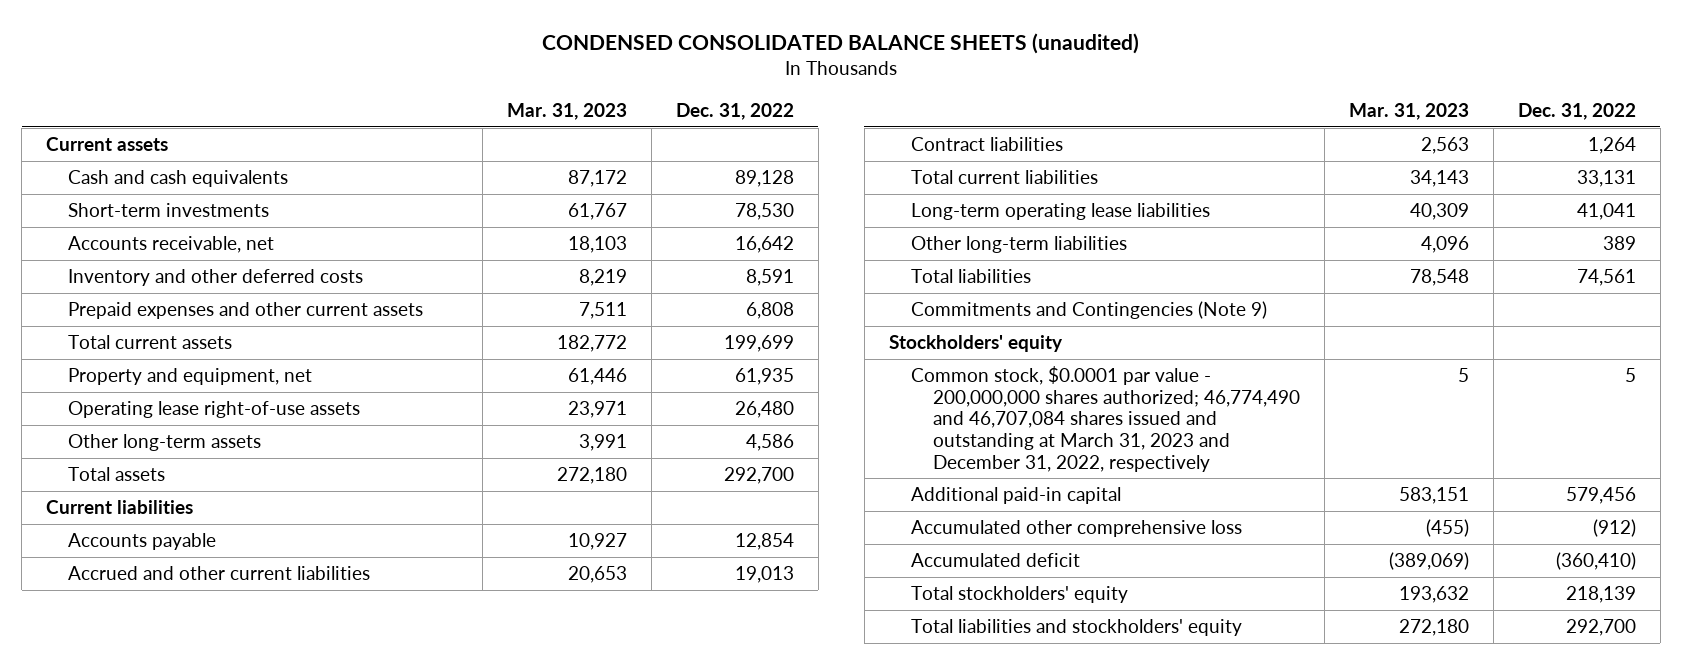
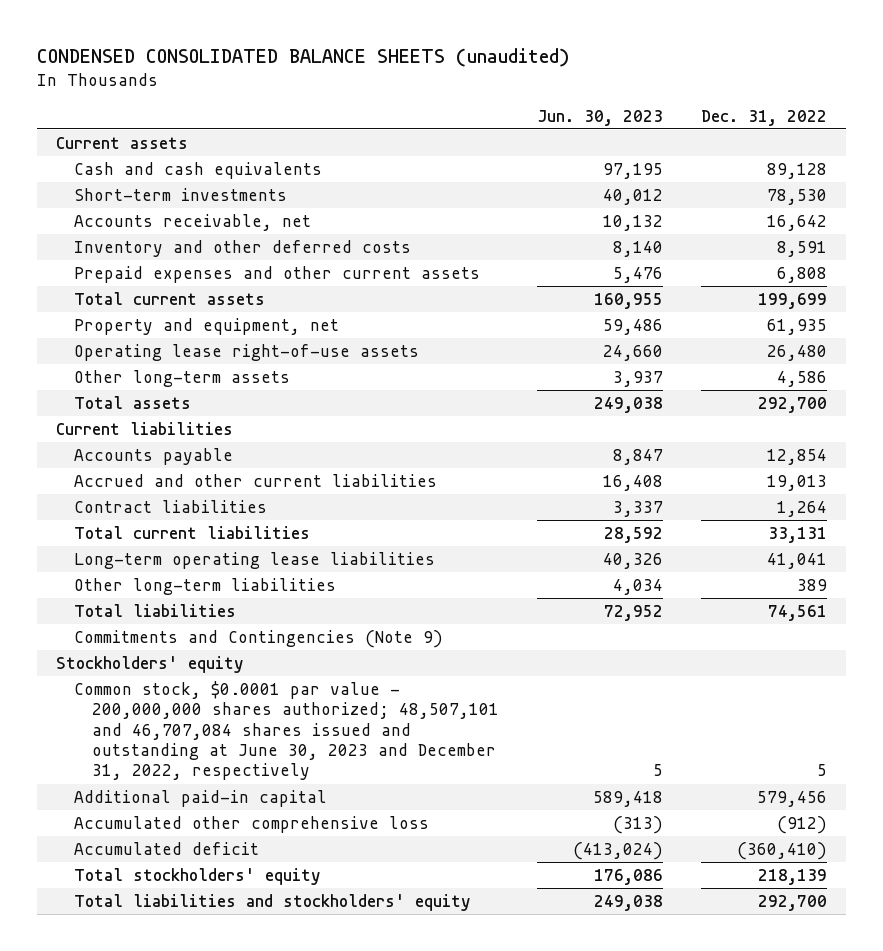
[506,102,627,120] Mar. 31, 2023 -> none
none -> [537,109,664,126] Jun. 30, 2023
[910,366,1300,472] Common stock, $0.0001 par value - 200,000,000 shares authorized; 46,774,490 and 46,707,084 shares issued and outstanding at March 31, 2023 and December 31, 2022, respectively -> [74,681,500,781] Common stock, $0.0001 par value - 200,000,000 shares authorized; 48,507,101 and 46,707,084 shares issued and outstanding at June 30, 2023 and December 31, 2022, respectively

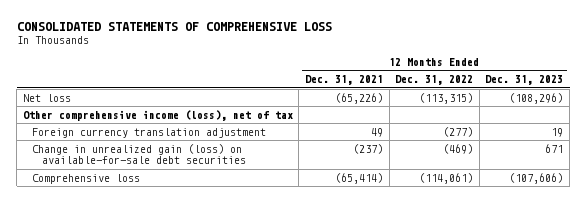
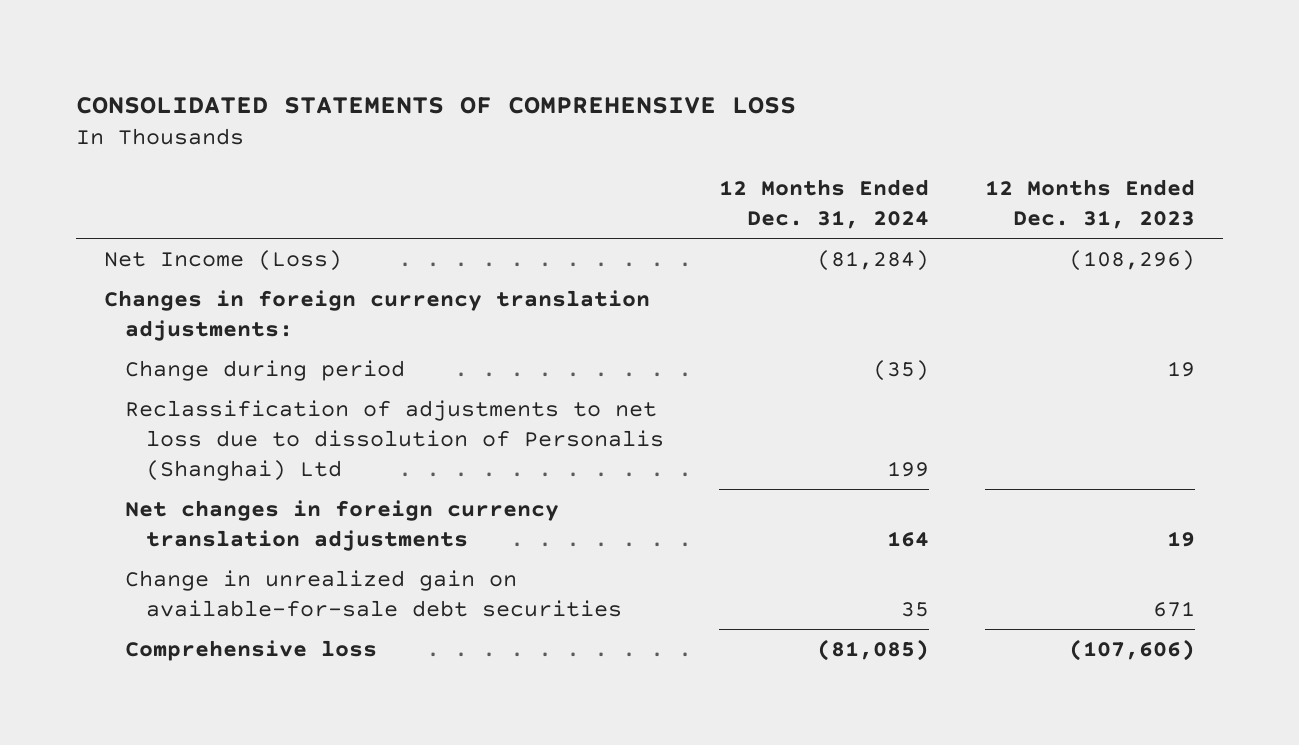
[305,75,384,86] Dec. 31, 2021 -> none
[395,75,474,86] Dec. 31, 2022 -> none
none -> [719,178,930,229] 12 Months Ended Dec. 31, 2024
[22,109,293,121] Other comprehensive income (loss), net of tax -> none
[22,93,71,102] Net loss -> [103,250,342,272] Net Income (Loss)
none -> [103,290,650,342] Changes in foreign currency translation adjustments:
none -> [124,360,405,382] Change during period
none -> [124,400,664,482] Reclassification of adjustments to net loss due to dissolution of Personalis (Shanghai) Ltd
[32,127,267,138] Foreign currency translation adjustment -> [124,500,559,552] Net changes in foreign currency translation adjustments
[32,143,246,165] Change in unrealized gain (loss) on available-for-sale debt securities -> [124,570,622,618] Change in unrealized gain on available-for-sale debt securities

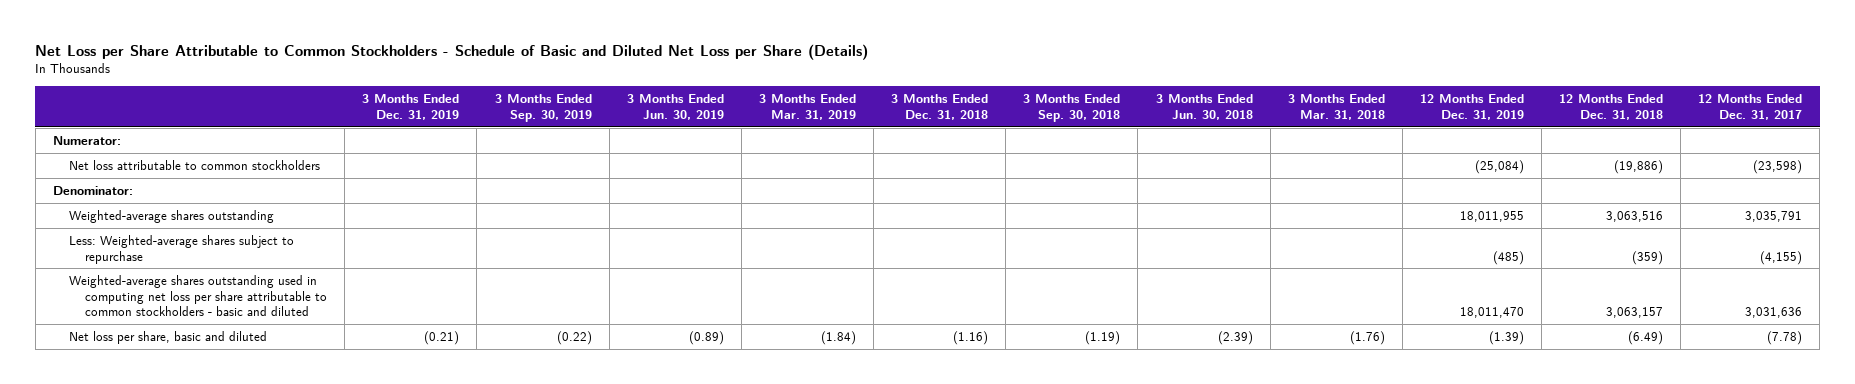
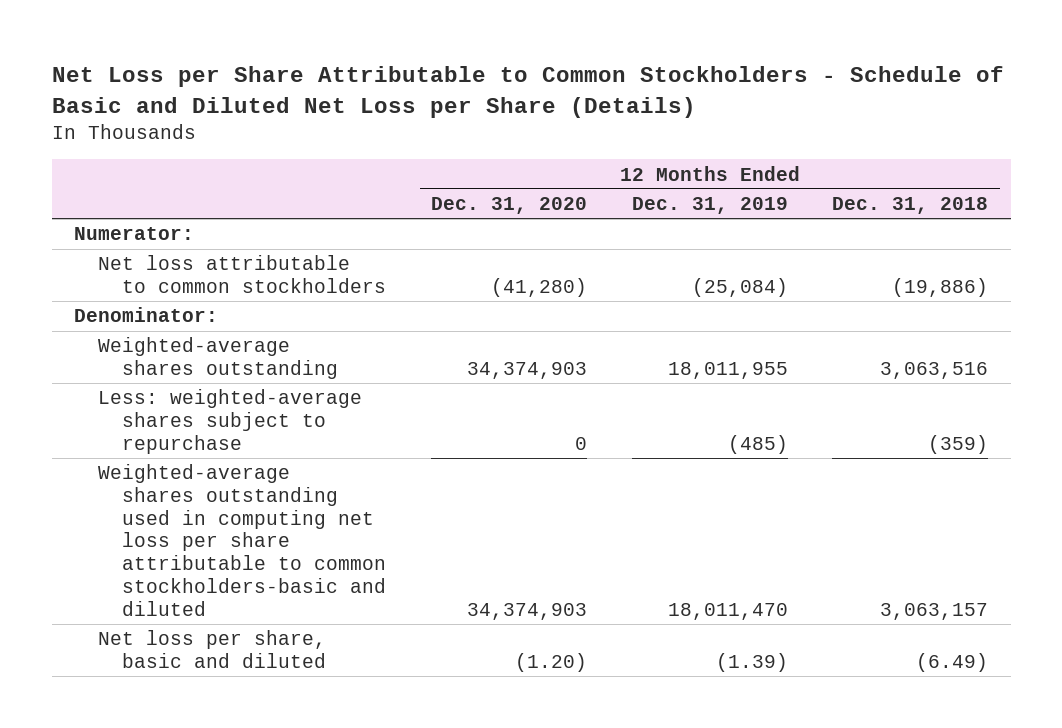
[362,94,460,121] 3 Months Ended Dec. 31, 2019 -> none
[494,94,592,123] 3 Months Ended Sep. 30, 2019 -> none
[626,94,724,121] 3 Months Ended Jun. 30, 2019 -> none
[758,94,856,121] 3 Months Ended Mar. 31, 2019 -> none
[891,94,989,121] 3 Months Ended Dec. 31, 2018 -> none
[1023,94,1121,123] 3 Months Ended Sep. 30, 2018 -> none
[1155,94,1253,121] 3 Months Ended Jun. 30, 2018 -> none
[1287,94,1385,121] 3 Months Ended Mar. 31, 2018 -> none
[1698,94,1803,121] 12 Months Ended Dec. 31, 2017 -> none
none -> [431,197,588,215] Dec. 31, 2020
[69,234,295,264] Less: Weighted-average shares subject to repurchase -> [98,389,363,454] Less: weighted-average shares subject to repurchase
[69,274,328,317] Weighted-average shares outstanding used in computing net loss per share attributable to common stockholders - basic and diluted -> [98,464,387,616] Weighted-average shares outstanding used in computing net loss per share attributable to common stockholders-basic and diluted

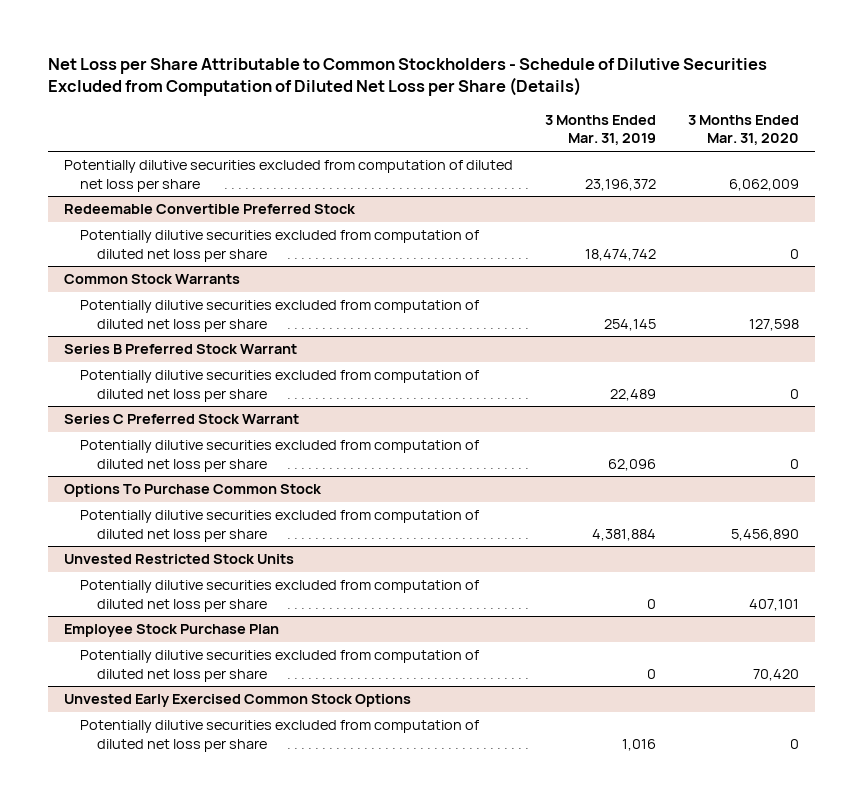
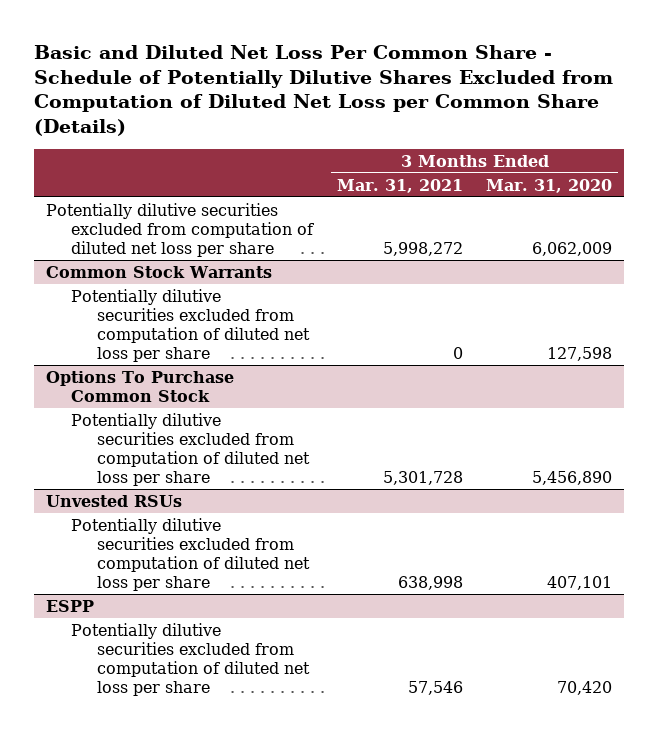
[47,57,767,97] Net Loss per Share Attributable to Common Stockholders - Schedule of Dilutive Securities Excluded from Computation of Diluted Net Loss per Share (Details) -> [33,44,613,137] Basic and Diluted Net Loss Per Common Share - Schedule of Potentially Dilutive Shares Excluded from Computation of Diluted Net Loss per Common Share (Details)
[544,114,656,146] 3 Months Ended Mar. 31, 2019 -> none
none -> [336,178,463,193] Mar. 31, 2021
[63,204,356,215] Redeemable Convertible Preferred Stock -> none
[80,230,480,262] Potentially dilutive securities excluded from computation of diluted net loss per share -> none
[63,344,297,355] Series B Preferred Stock Warrant -> none
[80,370,480,402] Potentially dilutive securities excluded from computation of diluted net loss per share -> none
[63,414,299,425] Series C Preferred Stock Warrant -> none
[80,440,480,472] Potentially dilutive securities excluded from computation of diluted net loss per share -> none
[63,554,294,565] Unvested Restricted Stock Units -> [45,494,182,507] Unvested RSUs
[63,624,279,638] Employee Stock Purchase Plan -> [45,599,94,612] ESPP
[63,694,411,708] Unvested Early Exercised Common Stock Options -> none
[80,720,480,752] Potentially dilutive securities excluded from computation of diluted net loss per share -> none

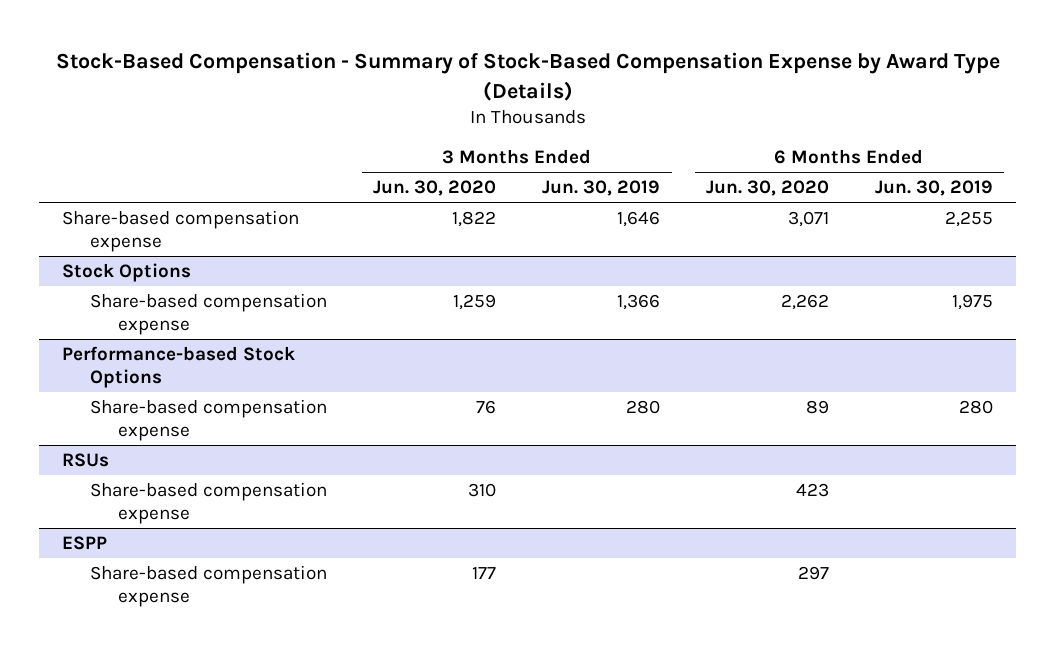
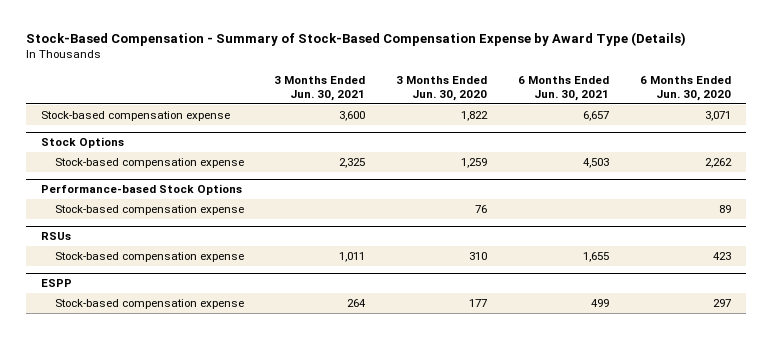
[542,180,661,197] Jun. 30, 2019 -> none
[874,180,993,197] Jun. 30, 2019 -> none
none -> [274,75,366,101] 3 Months Ended Jun. 30, 2021
none -> [517,75,609,101] 6 Months Ended Jun. 30, 2021
[62,210,300,253] Share-based compensation expense -> [41,110,231,121] Stock-based compensation expense
[90,293,328,336] Share-based compensation expense -> [54,157,244,168] Stock-based compensation expense
[90,399,328,442] Share-based compensation expense -> [54,204,244,215] Stock-based compensation expense
[90,482,328,525] Share-based compensation expense -> [54,251,244,262] Stock-based compensation expense
[90,565,328,608] Share-based compensation expense -> [54,298,244,309] Stock-based compensation expense

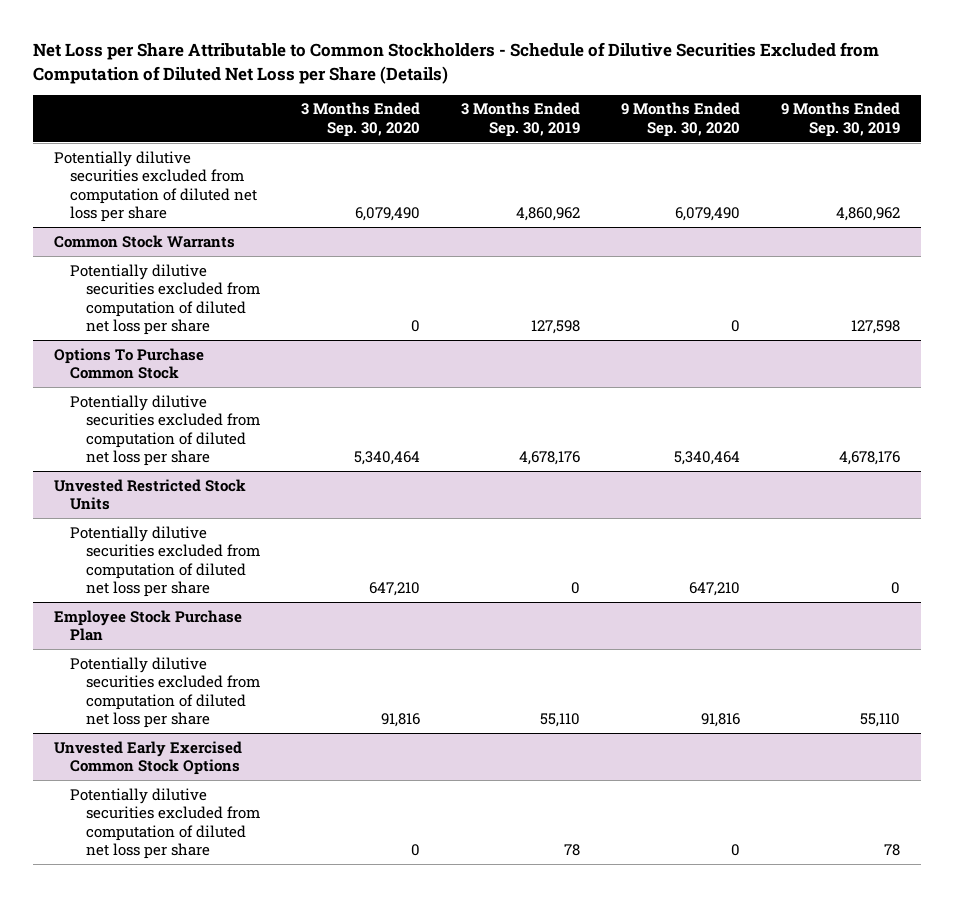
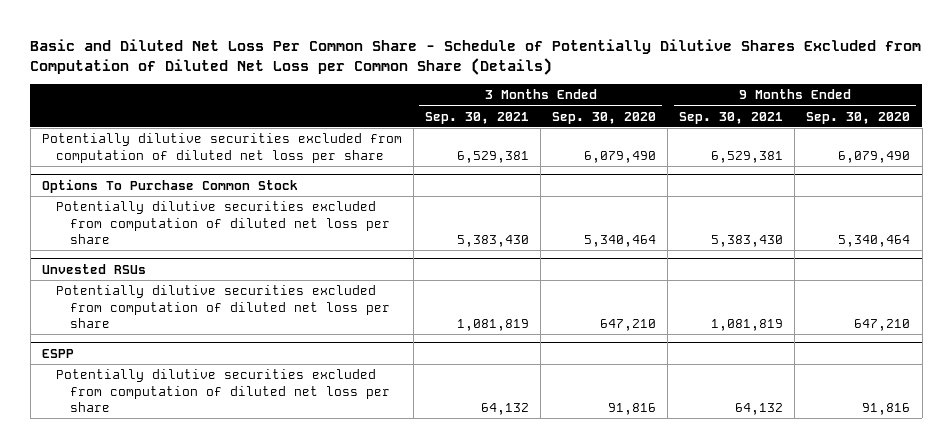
[33,42,880,84] Net Loss per Share Attributable to Common Stockholders - Schedule of Dilutive Securities Excluded from Computation of Diluted Net Loss per Share (Details) -> [30,38,922,75] Basic and Diluted Net Loss Per Common Share - Schedule of Potentially Dilutive Shares Excluded from Computation of Diluted Net Loss per Common Share (Details)
[461,102,581,137] 3 Months Ended Sep. 30, 2019 -> none
[781,102,901,137] 9 Months Ended Sep. 30, 2019 -> none
none -> [425,111,530,124] Sep. 30, 2021
none -> [679,111,784,124] Sep. 30, 2021
[53,234,235,248] Common Stock Warrants -> none
[69,263,260,335] Potentially dilutive securities excluded from computation of diluted net loss per share -> none
[53,478,246,511] Unvested Restricted Stock Units -> [42,263,147,274] Unvested RSUs
[53,609,242,642] Employee Stock Purchase Plan -> [42,348,75,358] ESPP
[53,740,242,776] Unvested Early Exercised Common Stock Options -> none
[69,787,260,859] Potentially dilutive securities excluded from computation of diluted net loss per share -> none

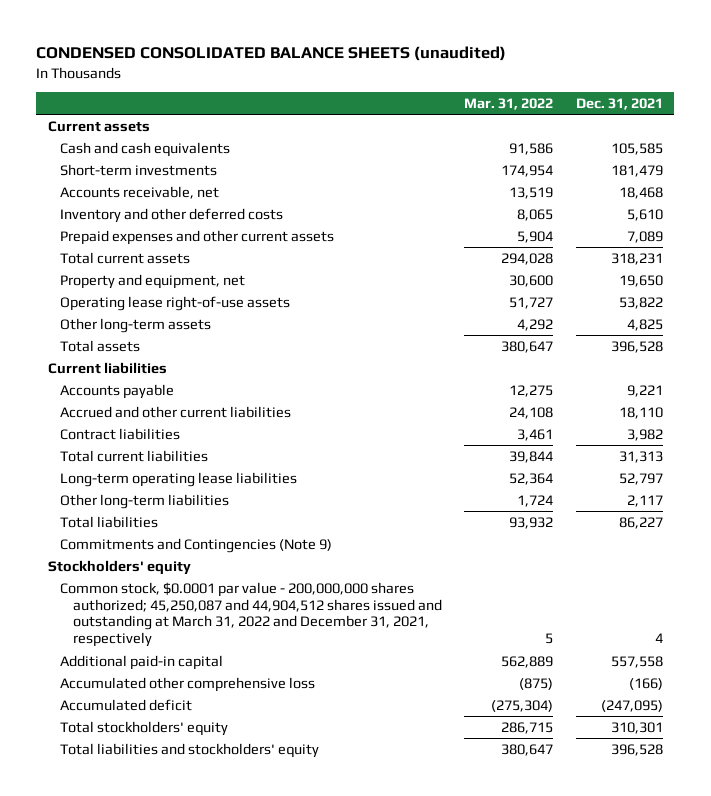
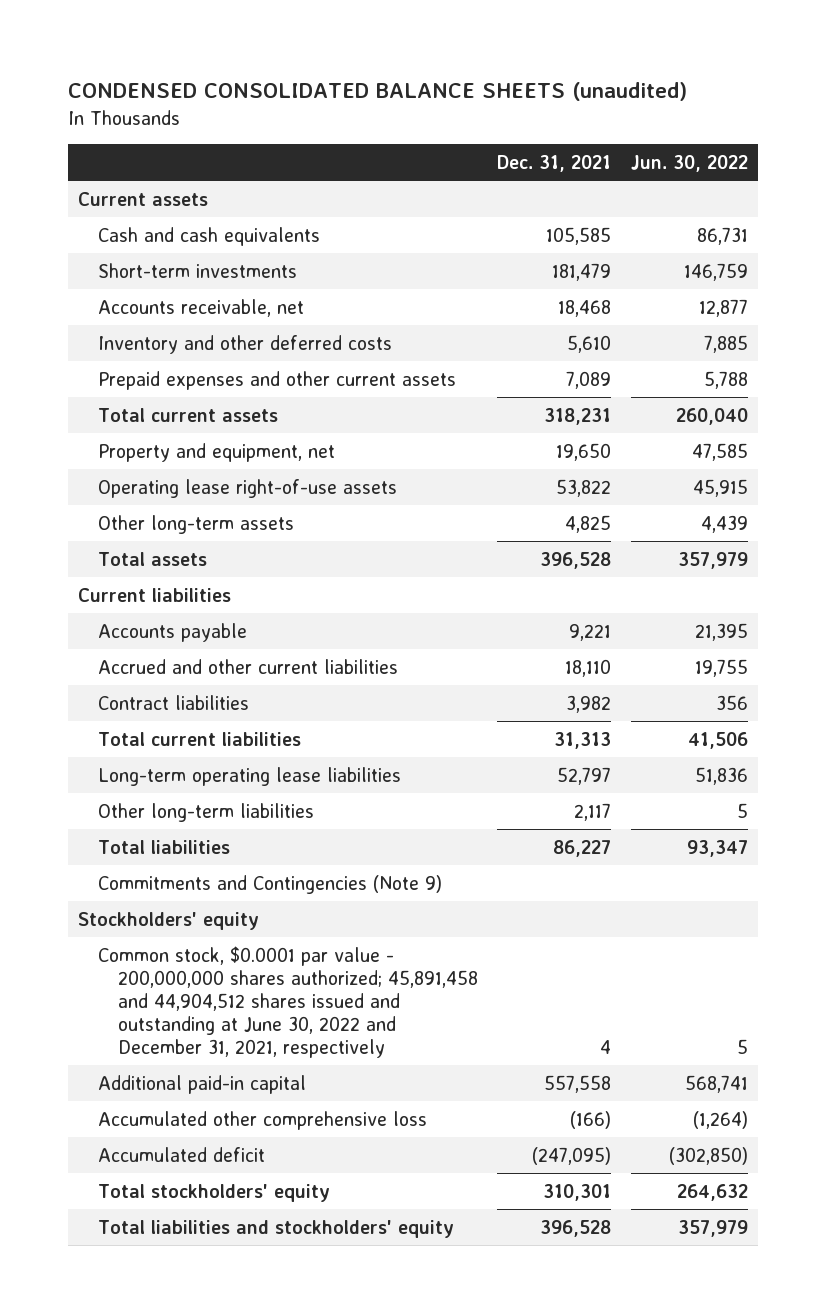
[464,97,554,110] Mar. 31, 2022 -> none
none -> [631,154,749,172] Jun. 30, 2022
[60,581,442,648] Common stock, $0.0001 par value - 200,000,000 shares authorized; 45,250,087 and 44,904,512 shares issued and outstanding at March 31, 2022 and December 31, 2021, respectively -> [97,945,478,1058] Common stock, $0.0001 par value - 200,000,000 shares authorized; 45,891,458 and 44,904,512 shares issued and outstanding at June 30, 2022 and December 31, 2021, respectively

